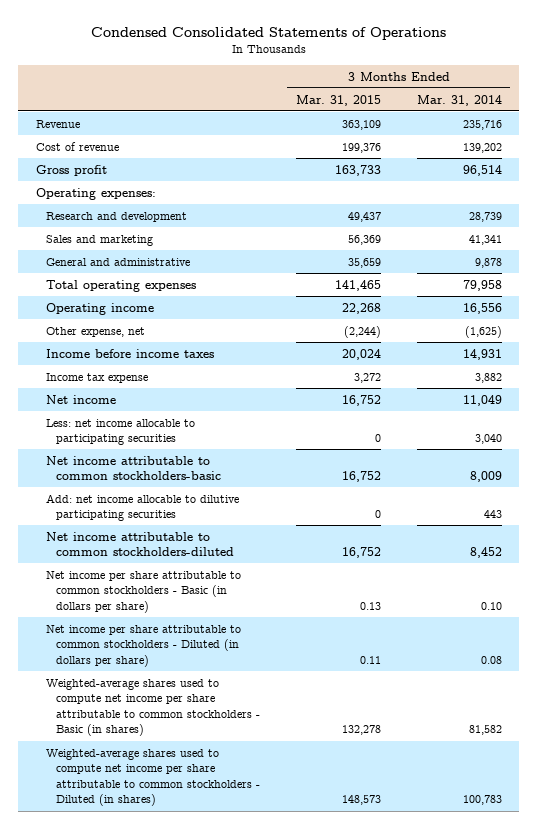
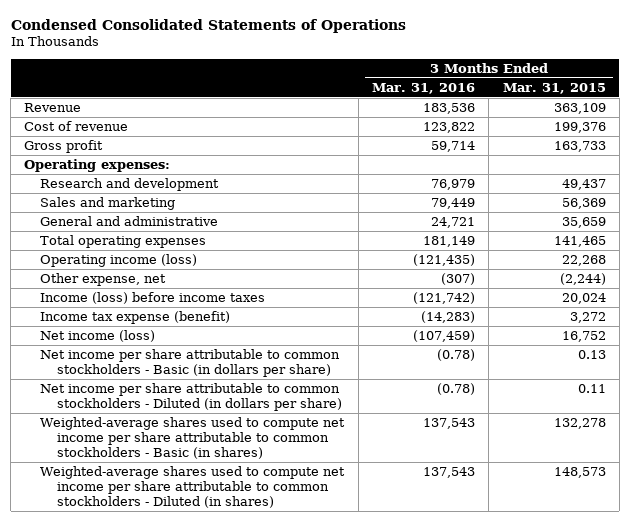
[416,94,502,106] Mar. 31, 2014 -> none
none -> [372,82,476,94] Mar. 31, 2016
[46,302,155,315] Operating income -> [40,254,198,268] Operating income (loss)
[46,418,196,446] Less: net income allocable to participating securities -> none
[46,455,222,481] Net income attributable to common stockholders-basic -> none
[46,493,240,522] Add: net income allocable to dilutive participating securities -> none
[46,531,235,557] Net income attributable to common stockholders-diluted -> none
[46,348,215,358] Income before income taxes -> [40,292,266,305] Income (loss) before income taxes
[46,372,149,383] Income tax expense -> [40,311,231,325] Income tax expense (benefit)
[46,394,117,404] Net income -> [40,330,156,343] Net income (loss)

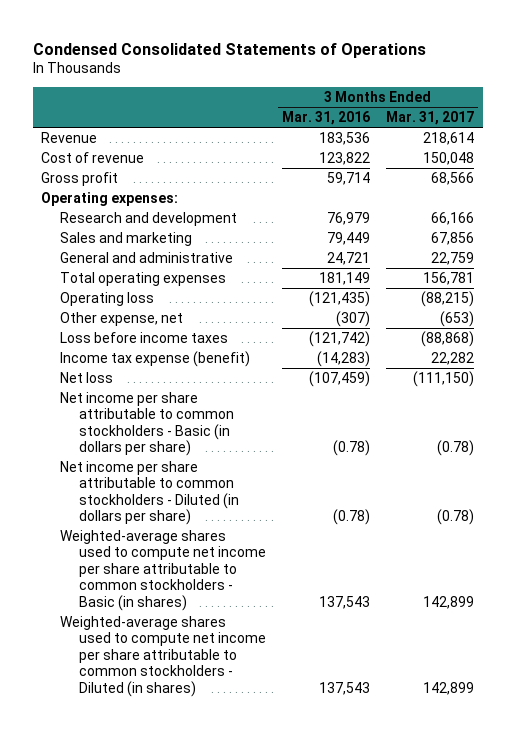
[502,82,606,94] Mar. 31, 2015 -> none
none -> [386,111,475,126] Mar. 31, 2017
[40,254,198,268] Operating income (loss) -> [60,291,155,306] Operating loss
[40,292,266,305] Income (loss) before income taxes -> [60,331,229,343] Loss before income taxes
[40,330,156,343] Net income (loss) -> [60,371,114,383] Net loss

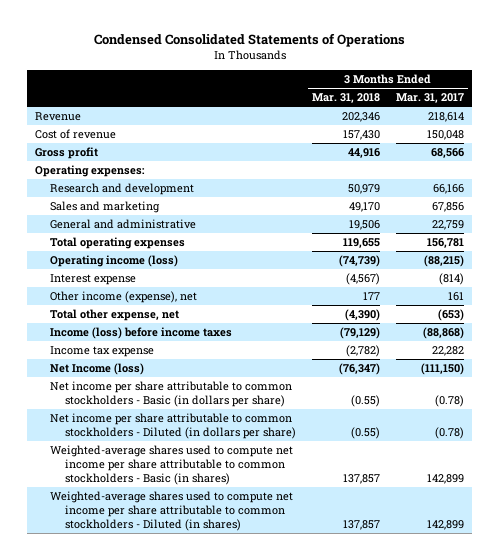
[282,111,371,126] Mar. 31, 2016 -> none
none -> [312,93,381,104] Mar. 31, 2018
[60,291,155,306] Operating loss -> [50,255,179,268] Operating income (loss)
none -> [50,274,137,286] Interest expense
none -> [50,291,198,304] Other income (expense), net
[60,311,184,326] Other expense, net -> [50,309,180,322] Total other expense, net
[60,331,229,343] Loss before income taxes -> [50,327,233,340] Income (loss) before income taxes
[60,350,251,367] Income tax expense (benefit) -> [50,346,155,358] Income tax expense
[60,371,114,383] Net loss -> [50,363,145,376] Net Income (loss)

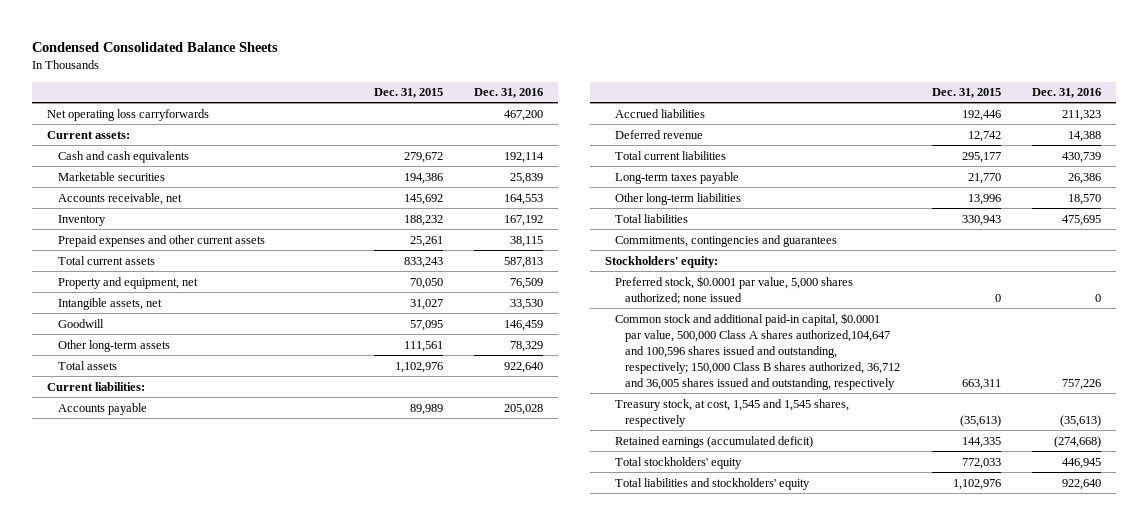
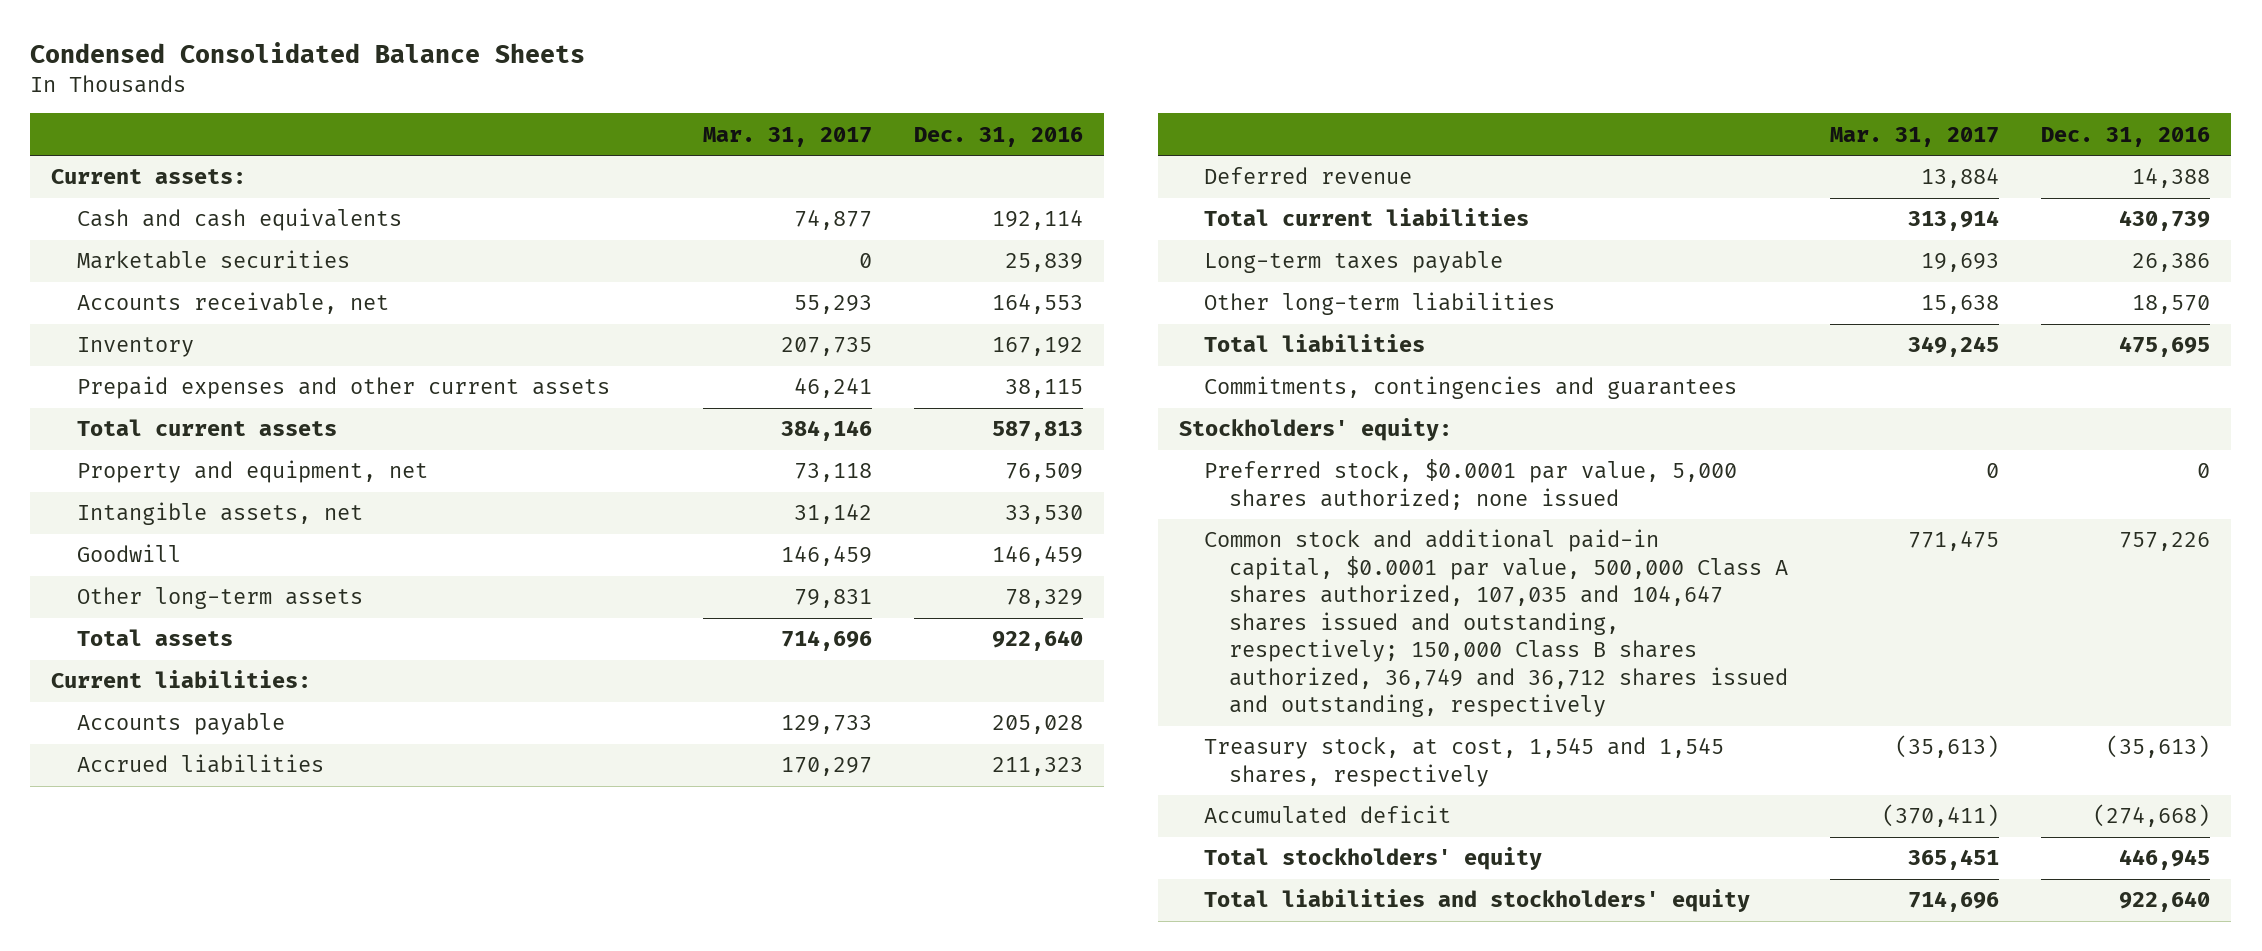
[373,88,443,99] Dec. 31, 2015 -> none
none -> [703,126,873,147] Mar. 31, 2017
[47,108,210,121] Net operating loss carryforwards -> none
[615,312,901,390] Common stock and additional paid-in capital, $0.0001 par value, 500,000 Class A shares authorized,104,647 and 100,596 shares issued and outstanding, respectively; 150,000 Class B shares authorized, 36,712 and 36,005 shares issued and outstanding, respectively -> [1203,529,1789,718] Common stock and additional paid-in capital, $0.0001 par value, 500,000 Class A shares authorized, 107,035 and 104,647 shares issued and outstanding, respectively; 150,000 Class B shares authorized, 36,749 and 36,712 shares issued and outstanding, respectively
[615,435,814,448] Retained earnings (accumulated deficit) -> [1203,805,1451,825] Accumulated deficit

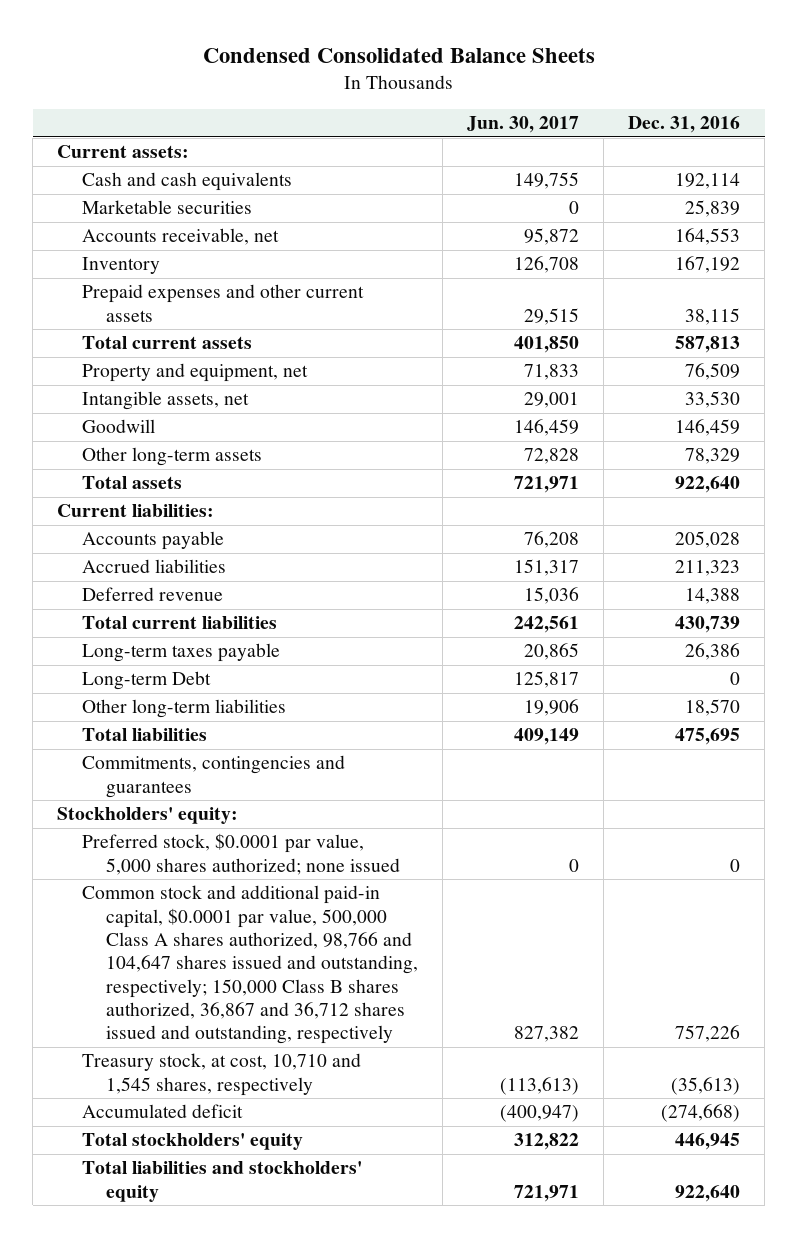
[703,126,873,147] Mar. 31, 2017 -> none
none -> [467,116,580,134] Jun. 30, 2017
none -> [81,671,211,691] Long-term Debt
[1203,529,1789,718] Common stock and additional paid-in capital, $0.0001 par value, 500,000 Class A shares authorized, 107,035 and 104,647 shares issued and outstanding, respectively; 150,000 Class B shares authorized, 36,749 and 36,712 shares issued and outstanding, respectively -> [81,885,418,1045] Common stock and additional paid-in capital, $0.0001 par value, 500,000 Class A shares authorized, 98,766 and 104,647 shares issued and outstanding, respectively; 150,000 Class B shares authorized, 36,867 and 36,712 shares issued and outstanding, respectively
[1203,737,1724,787] Treasury stock, at cost, 1,545 and 1,545 shares, respectively -> [81,1053,361,1096] Treasury stock, at cost, 10,710 and 1,545 shares, respectively

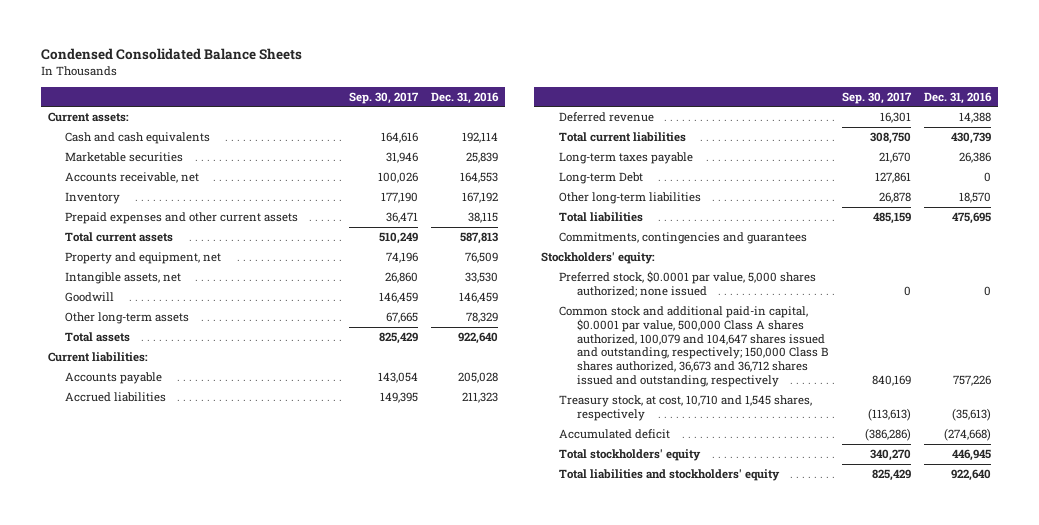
[467,116,580,134] Jun. 30, 2017 -> none
none -> [348,91,419,104] Sep. 30, 2017
[81,885,418,1045] Common stock and additional paid-in capital, $0.0001 par value, 500,000 Class A shares authorized, 98,766 and 104,647 shares issued and outstanding, respectively; 150,000 Class B shares authorized, 36,867 and 36,712 shares issued and outstanding, respectively -> [558,306,829,388] Common stock and additional paid-in capital, $0.0001 par value, 500,000 Class A shares authorized, 100,079 and 104,647 shares issued and outstanding, respectively; 150,000 Class B shares authorized, 36,673 and 36,712 shares issued and outstanding, respectively

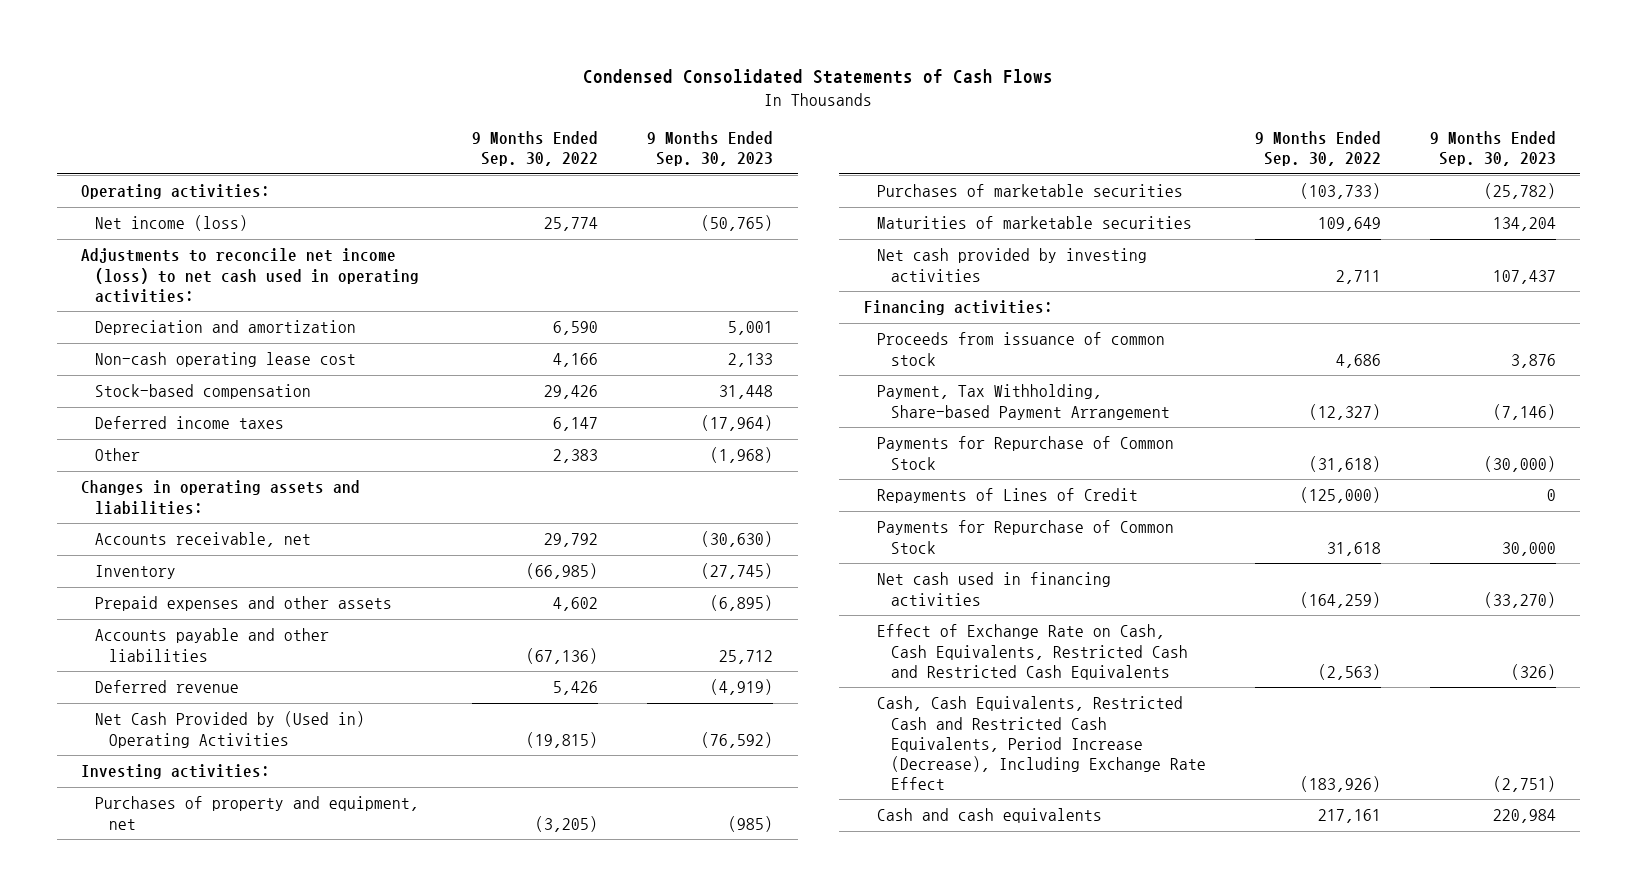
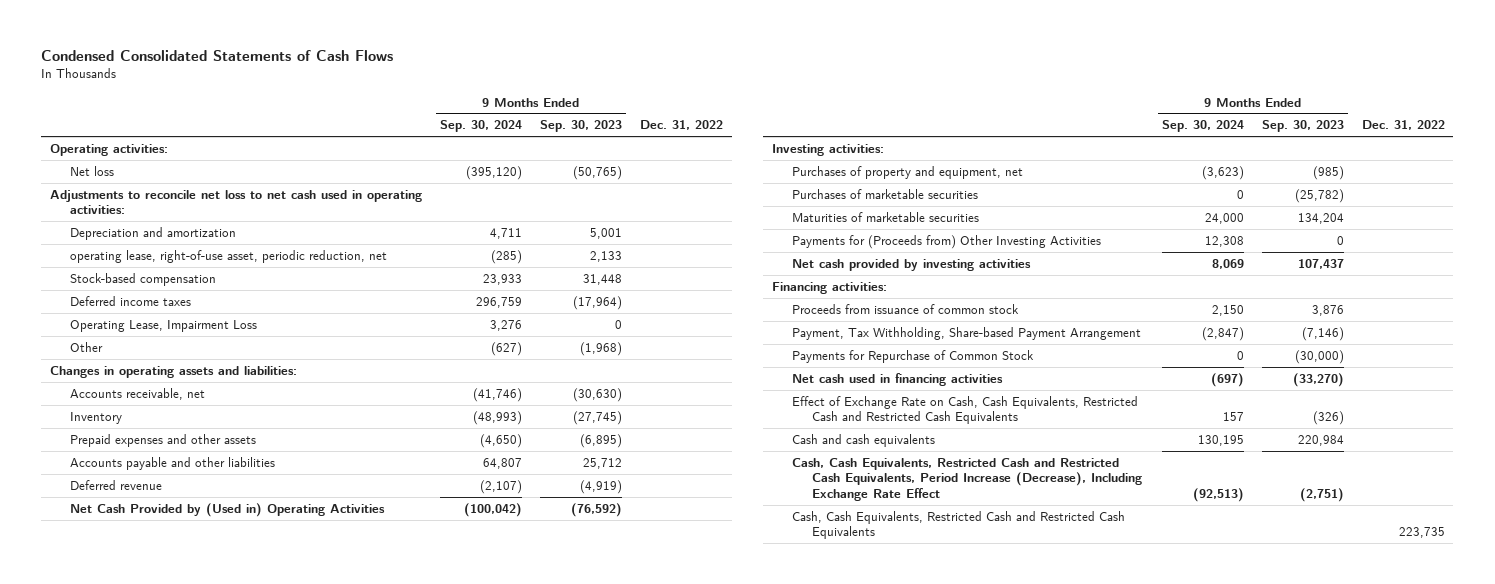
[472,131,599,167] 9 Months Ended Sep. 30, 2022 -> none
none -> [440,120,523,133] Sep. 30, 2024
none -> [639,120,723,131] Dec. 31, 2022
[94,215,248,232] Net income (loss) -> [70,165,115,176] Net loss
[80,248,419,303] Adjustments to reconcile net income (loss) to net cash used in operating activities: -> [50,189,423,215] Adjustments to reconcile net loss to net cash used in operating activities:
[94,352,356,368] Non-cash operating lease cost -> [70,249,388,263] operating lease, right-of-use asset, periodic reduction, net
none -> [70,319,258,332] Operating Lease, Impairment Loss
none -> [792,234,1102,249] Payments for (Proceeds from) Other Investing Activities
[877,488,1139,504] Repayments of Lines of Credit -> none
[877,520,1175,554] Payments for Repurchase of Common Stock -> none
[877,696,1207,790] Cash, Cash Equivalents, Restricted Cash and Restricted Cash Equivalents, Period Increase (Decrease), Including Exchange Rate Effect -> [792,457,1142,502] Cash, Cash Equivalents, Restricted Cash and Restricted Cash Equivalents, Period Increase (Decrease), Including Exchange Rate Effect
none -> [792,510,1126,540] Cash, Cash Equivalents, Restricted Cash and Restricted Cash Equivalents

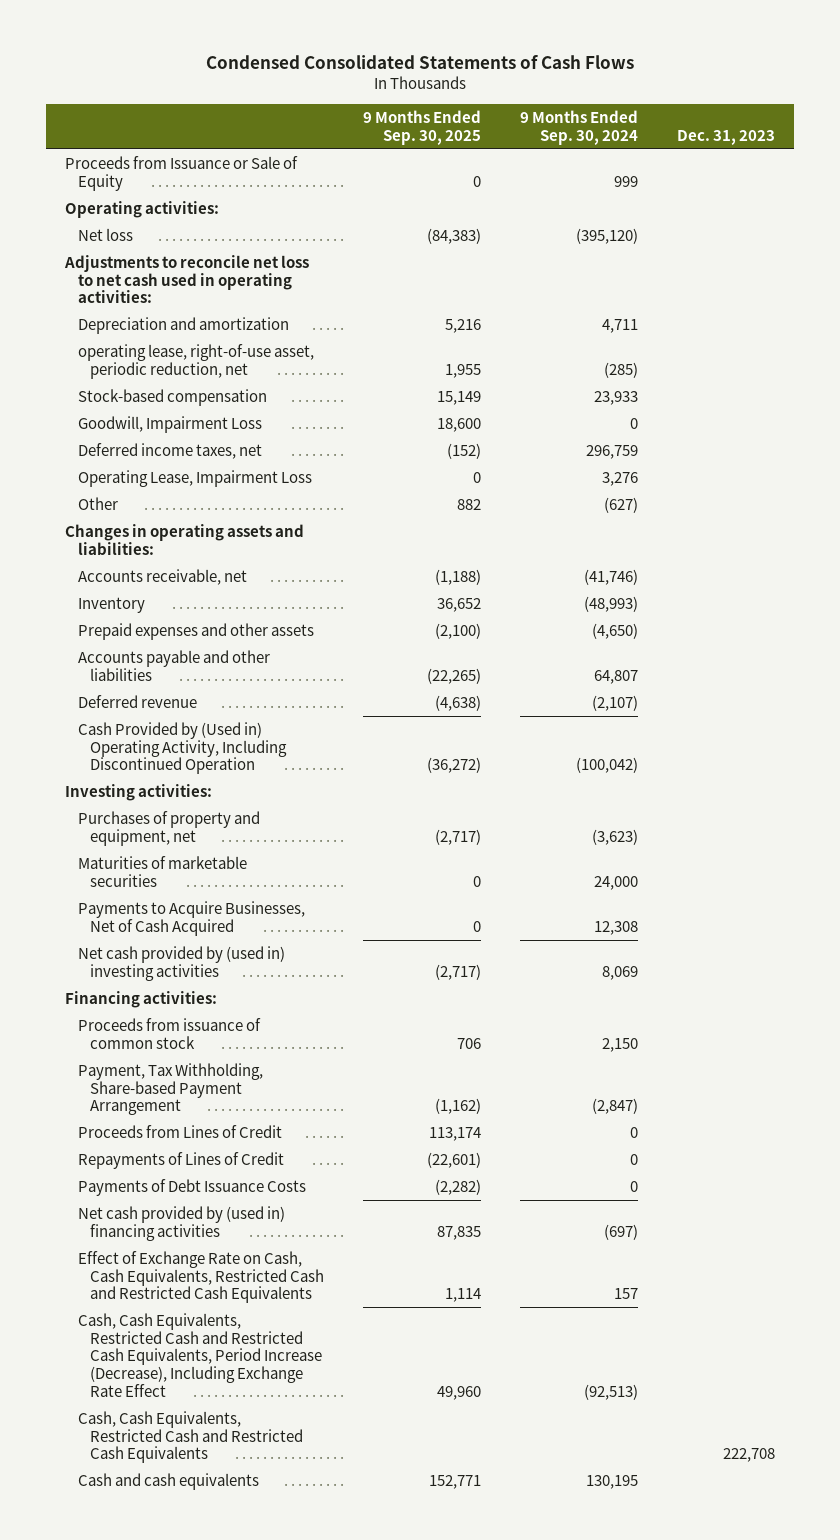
[539,120,622,133] Sep. 30, 2023 -> none
[639,120,723,131] Dec. 31, 2022 -> none
none -> [363,109,482,145] 9 Months Ended Sep. 30, 2025
none -> [676,129,775,145] Dec. 31, 2023
none -> [65,155,299,191] Proceeds from Issuance or Sale of Equity
none -> [77,415,262,433] Goodwill, Impairment Loss
[70,295,192,306] Deferred income taxes -> [77,442,262,459] Deferred income taxes, net
[70,502,386,517] Net Cash Provided by (Used in) Operating Activities -> [77,721,288,775] Cash Provided by (Used in) Operating Activity, Including Discontinued Operation
[792,188,979,199] Purchases of marketable securities -> none
[792,234,1102,249] Payments for (Proceeds from) Other Investing Activities -> [77,900,305,936] Payments to Acquire Businesses, Net of Cash Acquired
[792,258,1032,271] Net cash provided by investing activities -> [77,945,285,981] Net cash provided by (used in) investing activities
[792,349,1035,363] Payments for Repurchase of Common Stock -> none
none -> [77,1124,282,1138] Proceeds from Lines of Credit
none -> [77,1151,284,1169] Repayments of Lines of Credit
none -> [77,1178,306,1196] Payments of Debt Issuance Costs
[792,372,1004,386] Net cash used in financing activities -> [77,1205,285,1241] Net cash provided by (used in) financing activities
[792,433,936,447] Cash and cash equivalents -> [77,1472,259,1490] Cash and cash equivalents

